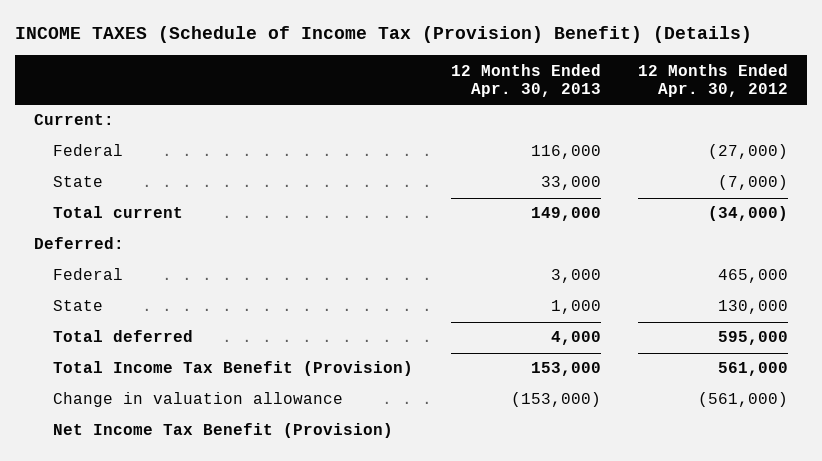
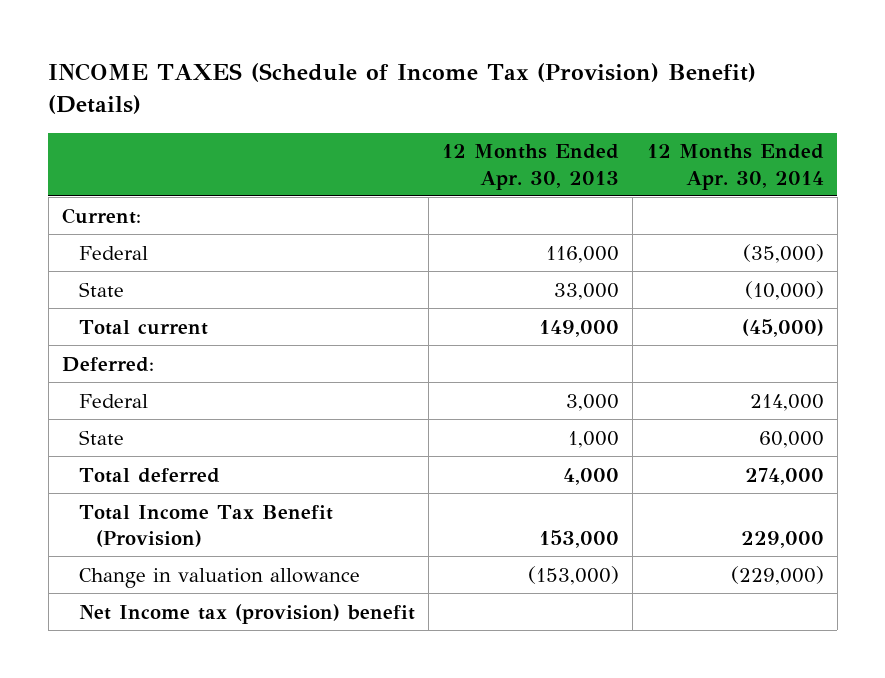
[638,63,789,98] 12 Months Ended Apr. 30, 2012 -> none
none -> [646,144,824,190] 12 Months Ended Apr. 30, 2014
[53,423,394,439] Net Income Tax Benefit (Provision) -> [78,603,415,624] Net Income tax (provision) benefit

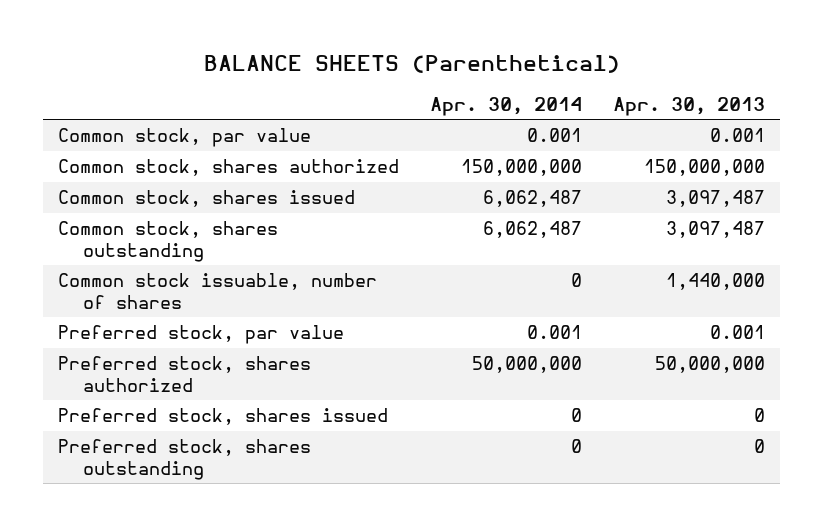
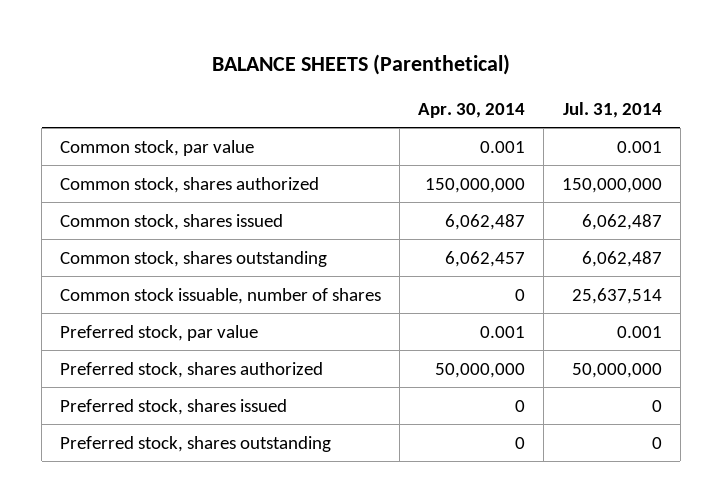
[613,96,766,116] Apr. 30, 2013 -> none
none -> [562,101,662,118] Jul. 31, 2014
[483,221,583,239] 6,062,487 -> [445,250,526,267] 6,062,457

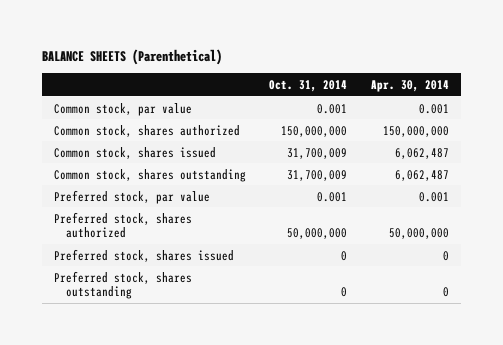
[562,101,662,118] Jul. 31, 2014 -> none
none -> [269,79,348,92] Oct. 31, 2014
[60,287,382,304] Common stock issuable, number of shares -> none
[445,250,526,267] 6,062,457 -> [394,169,449,181] 6,062,487

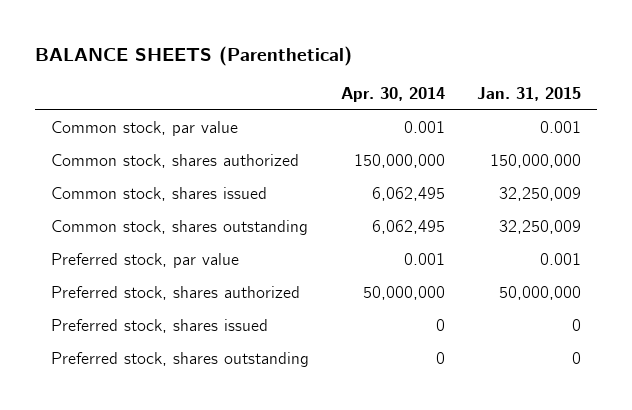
[269,79,348,92] Oct. 31, 2014 -> none
none -> [477,87,582,102] Jan. 31, 2015
[394,147,449,159] 6,062,487 -> [372,187,446,202] 6,062,495
[394,169,449,181] 6,062,487 -> [372,220,446,235] 6,062,495

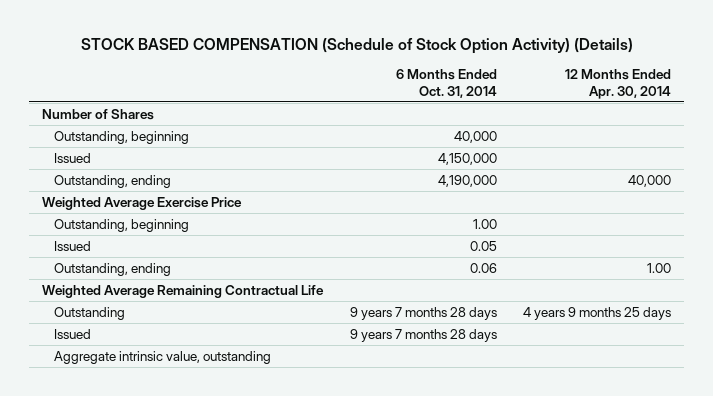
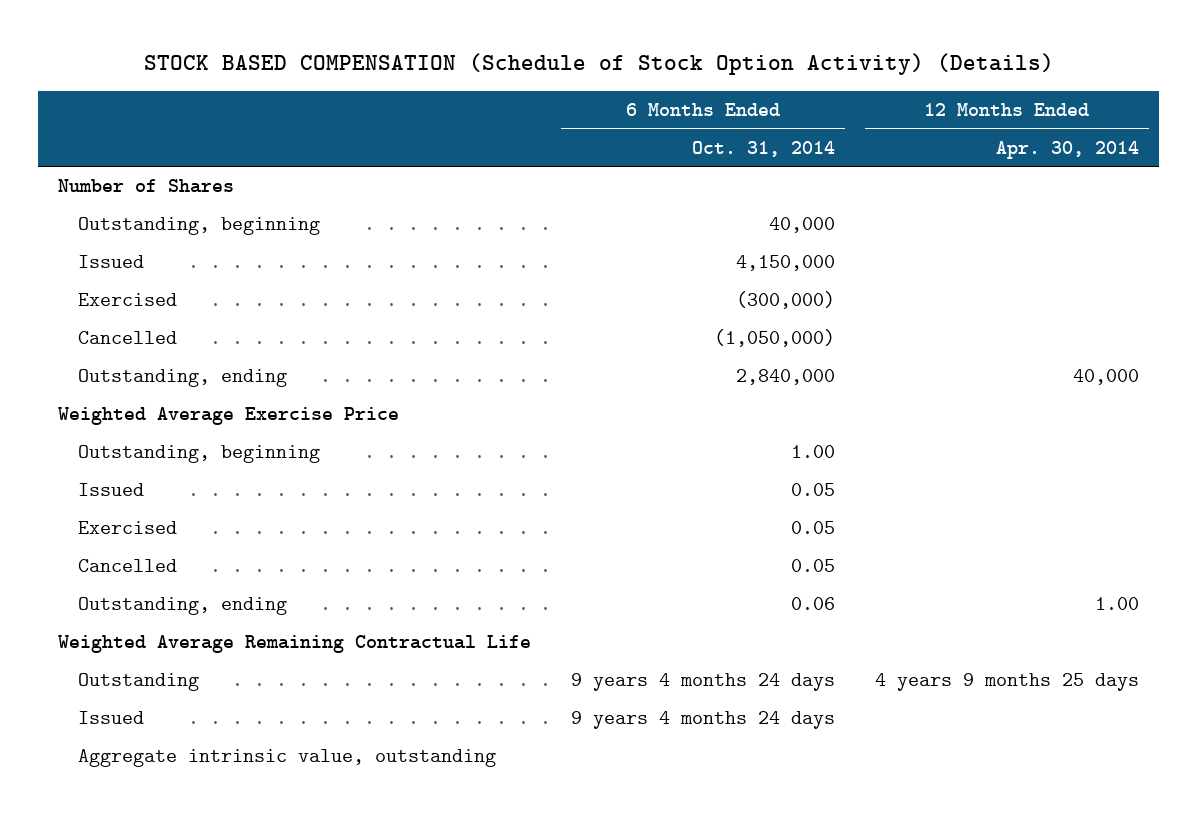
none -> [78,293,178,307] Exercised
none -> [78,331,178,345] Cancelled
[437,174,497,187] 4,190,000 -> [736,369,836,386] 2,840,000
none -> [78,521,178,535] Exercised
none -> [78,559,178,573] Cancelled
[349,306,497,320] 9 years 7 months 28 days -> [571,673,836,692] 9 years 4 months 24 days
[349,328,497,342] 9 years 7 months 28 days -> [571,711,836,730] 9 years 4 months 24 days

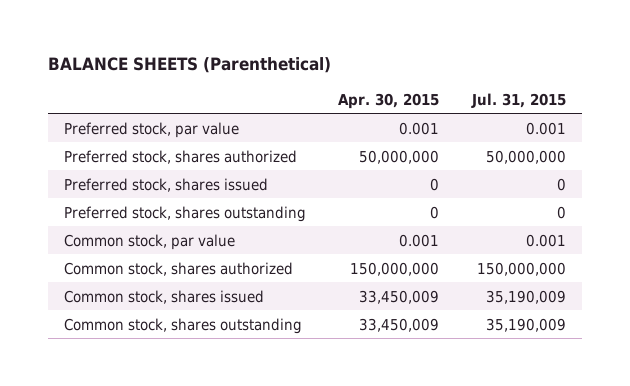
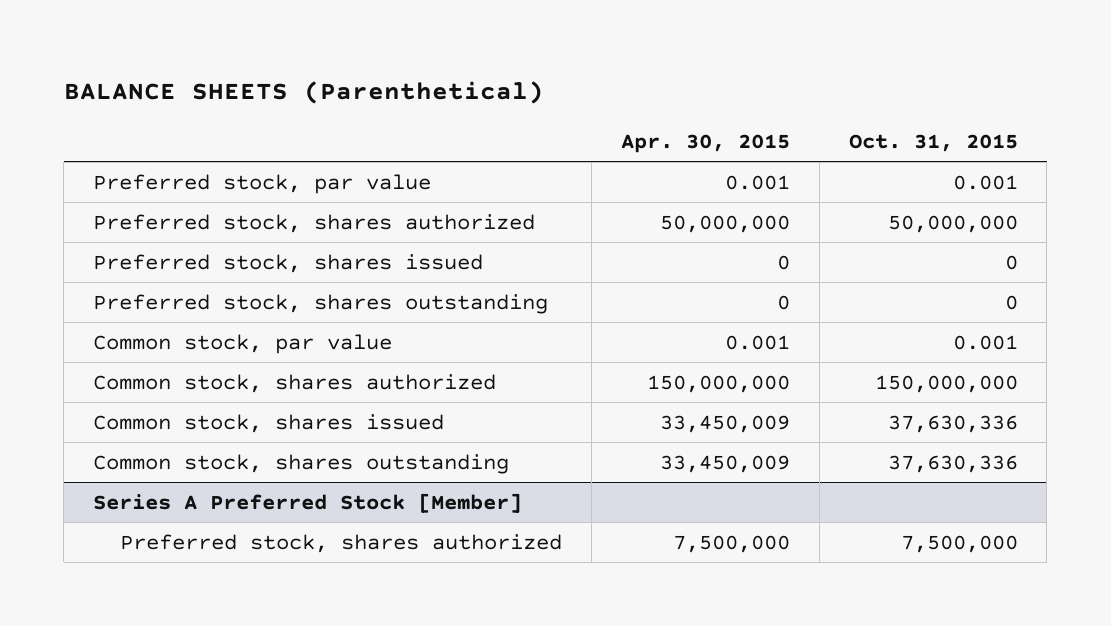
[470,92,566,108] Jul. 31, 2015 -> none
none -> [848,133,1018,152] Oct. 31, 2015
none -> [93,492,523,513] Series A Preferred Stock [Member]
none -> [119,533,562,553] Preferred stock, shares authorized

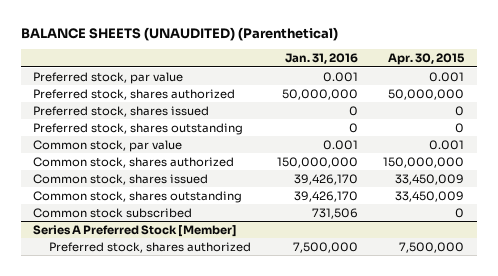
[63,80,544,104] BALANCE SHEETS (Parenthetical) -> [20,27,338,42] BALANCE SHEETS (UNAUDITED) (Parenthetical)
[848,133,1018,152] Oct. 31, 2015 -> none
none -> [284,53,358,65] Jan. 31, 2016
none -> [33,207,193,218] Common stock subscribed

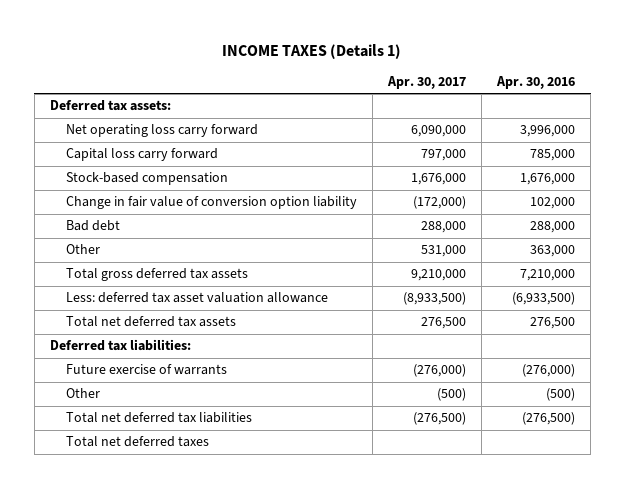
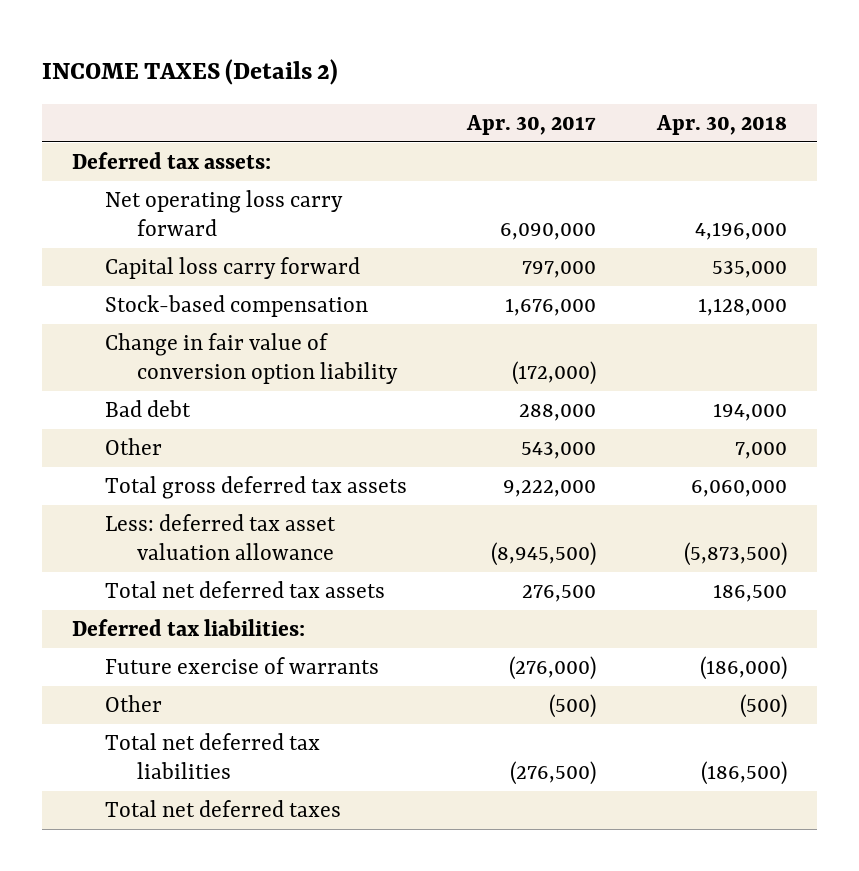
[222,43,402,59] INCOME TAXES (Details 1) -> [41,59,338,86] INCOME TAXES (Details 2)
[496,75,576,89] Apr. 30, 2016 -> none
none -> [655,114,787,135] Apr. 30, 2018
[421,245,467,258] 531,000 -> [521,442,597,460] 543,000
[411,269,467,282] 9,210,000 -> [503,480,597,498] 9,222,000
[403,292,467,306] (8,933,500) -> [491,542,597,567] (8,945,500)

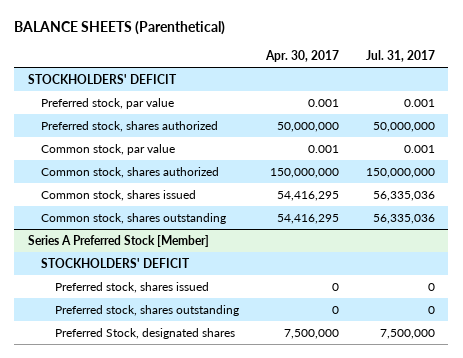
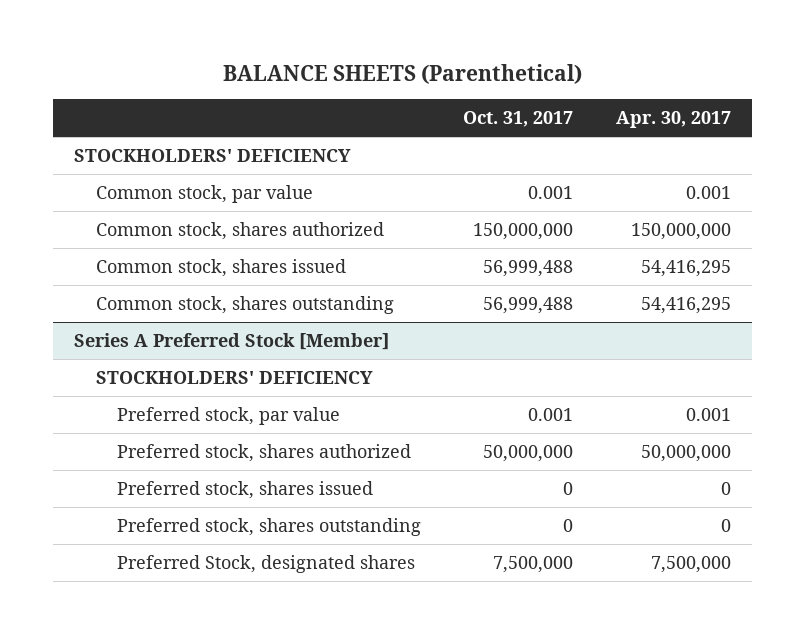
[365,49,435,62] Jul. 31, 2017 -> none
none -> [463,111,574,128] Oct. 31, 2017
[41,97,175,109] Preferred stock, par value -> none
[41,120,219,132] Preferred stock, shares authorized -> none
[27,73,177,84] STOCKHOLDERS' DEFICIT -> [74,148,352,162] STOCKHOLDERS' DEFICIENCY
[41,257,191,268] STOCKHOLDERS' DEFICIT -> [95,370,373,384] STOCKHOLDERS' DEFICIENCY
none -> [117,406,341,425] Preferred stock, par value
none -> [117,443,412,462] Preferred stock, shares authorized

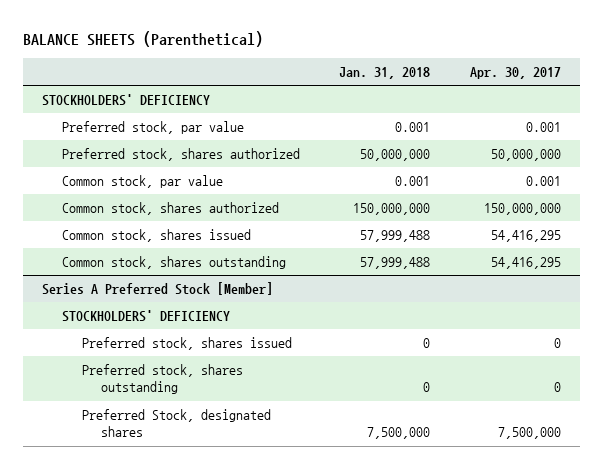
[463,111,574,128] Oct. 31, 2017 -> none
none -> [339,67,431,80] Jan. 31, 2018
none -> [61,120,244,134] Preferred stock, par value
none -> [61,147,300,161] Preferred stock, shares authorized
[117,406,341,425] Preferred stock, par value -> none
[117,443,412,462] Preferred stock, shares authorized -> none

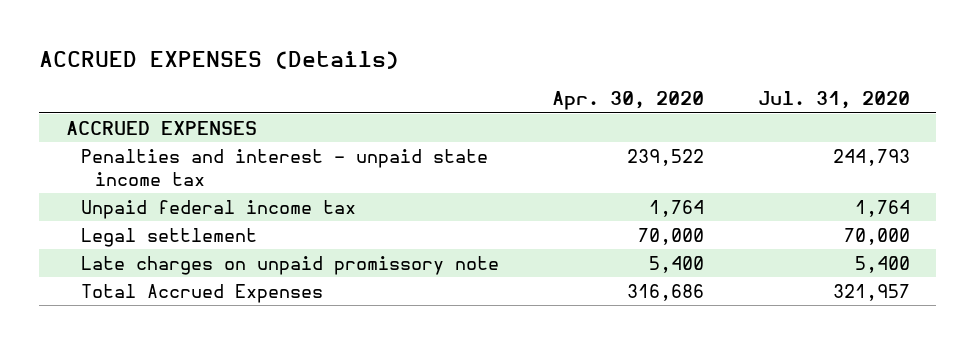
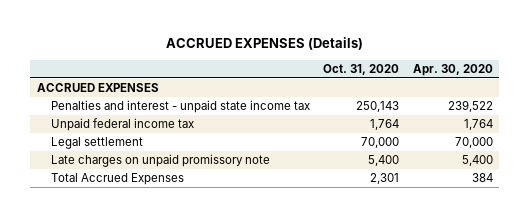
[757,91,910,110] Jul. 31, 2020 -> none
none -> [323,63,400,75] Oct. 31, 2020
[627,283,705,301] 316,686 -> [471,173,493,183] 384

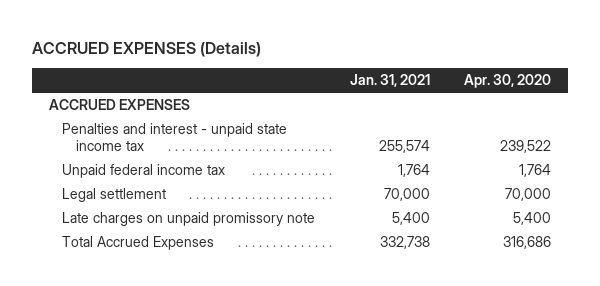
[323,63,400,75] Oct. 31, 2020 -> none
none -> [349,74,430,88] Jan. 31, 2021
[471,173,493,183] 384 -> [503,236,552,250] 316,686

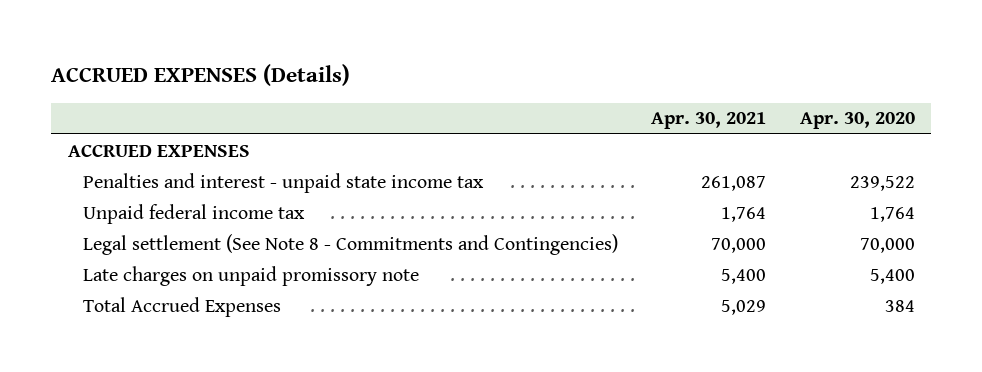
[349,74,430,88] Jan. 31, 2021 -> none
none -> [651,112,767,130] Apr. 30, 2021
[62,188,167,203] Legal settlement -> [83,233,619,255] Legal settlement (See Note 8 - Commitments and Contingencies)
[503,236,552,250] 316,686 -> [884,299,915,312] 384

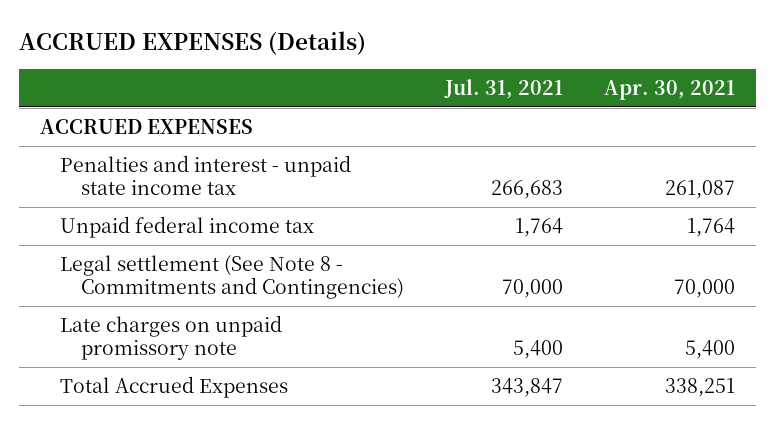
[799,112,915,130] Apr. 30, 2020 -> none
none -> [444,79,564,100] Jul. 31, 2021
[721,299,767,315] 5,029 -> [665,377,736,397] 338,251

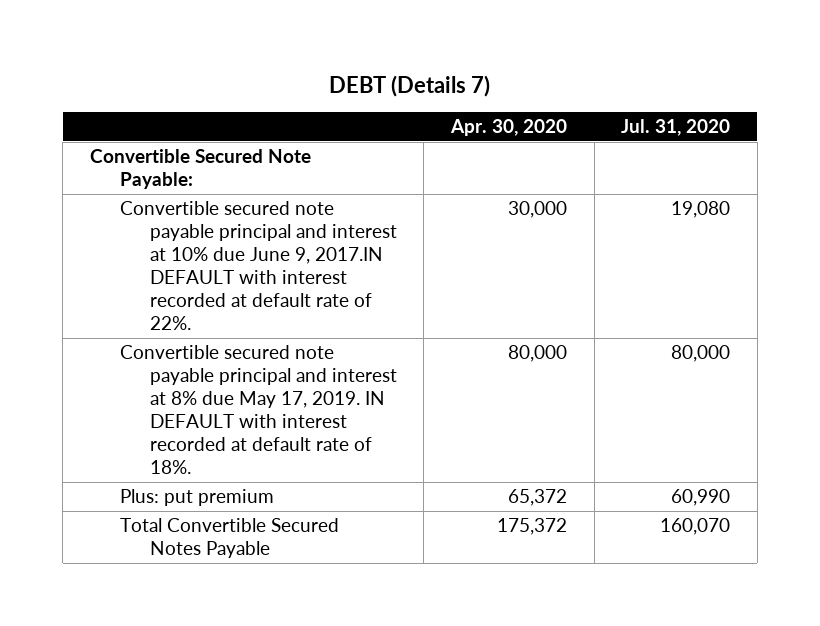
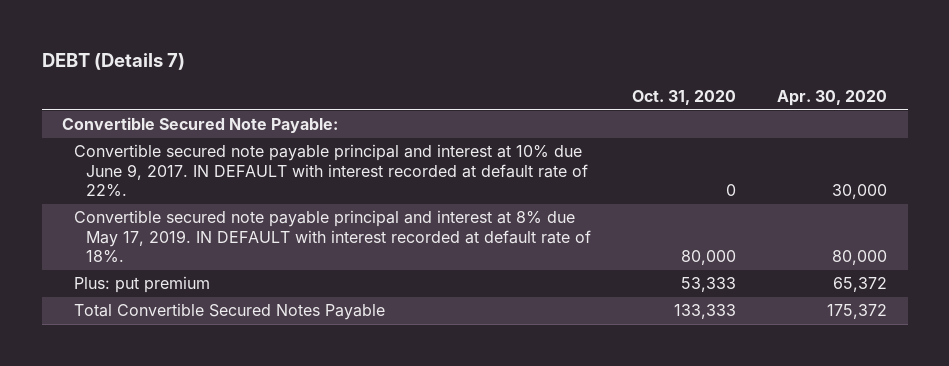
[621,119,731,137] Jul. 31, 2020 -> none
none -> [632,90,737,106] Oct. 31, 2020
[119,201,397,330] Convertible secured note payable principal and interest at 10% due June 9, 2017.IN DEFAULT with interest recorded at default rate of 22%. -> [73,144,588,198] Convertible secured note payable principal and interest at 10% due June 9, 2017. IN DEFAULT with interest recorded at default rate of 22%.

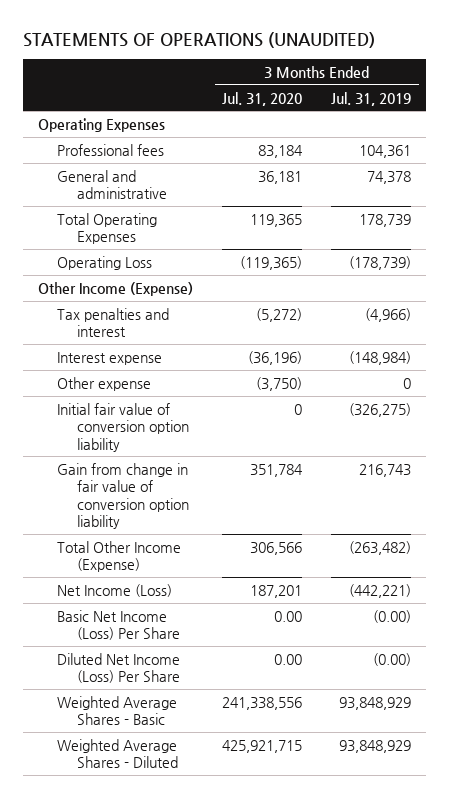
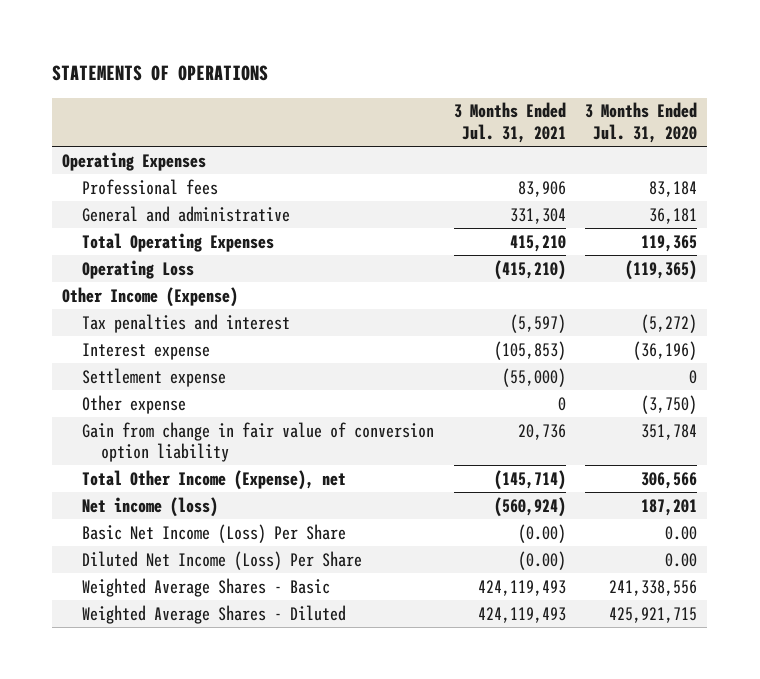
[22,31,375,48] STATEMENTS OF OPERATIONS (UNAUDITED) -> [52,65,269,82] STATEMENTS OF OPERATIONS
[331,91,412,106] Jul. 31, 2019 -> none
none -> [453,102,566,144] 3 Months Ended Jul. 31, 2021
none -> [81,367,226,387] Settlement expense
[57,402,189,452] Initial fair value of conversion option liability -> none
[57,540,182,573] Total Other Income (Expense) -> [81,469,346,490] Total Other Income (Expense), net
[57,583,173,597] Net Income (Loss) -> [81,496,218,517] Net income (loss)

